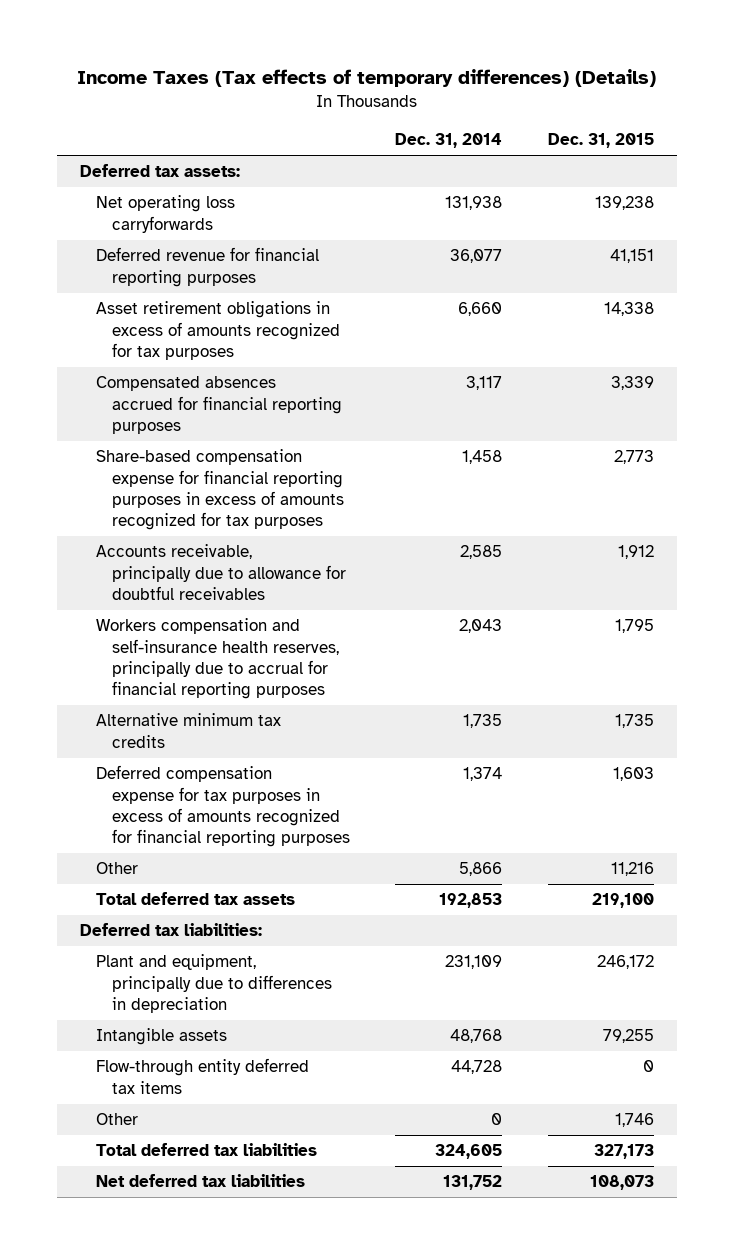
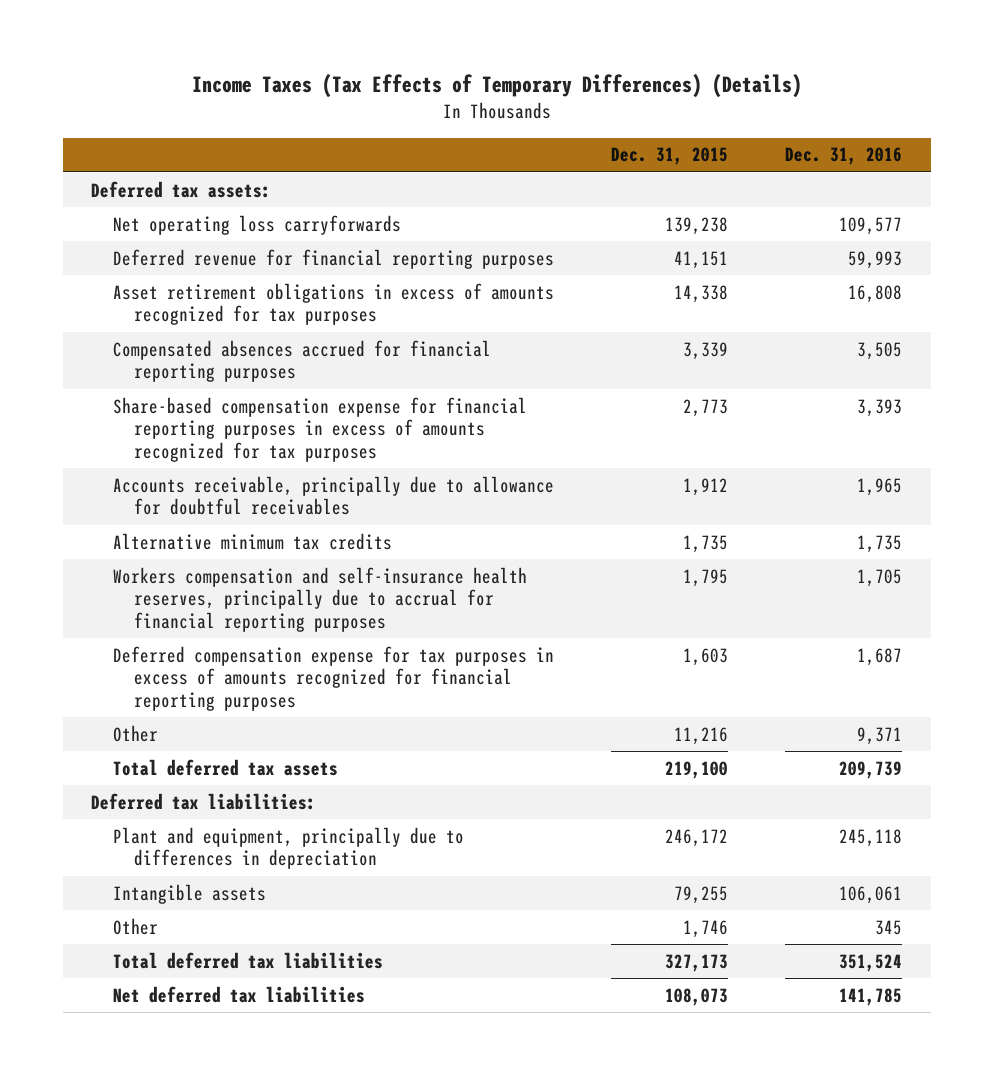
[77,68,657,87] Income Taxes (Tax effects of temporary differences) (Details) -> [191,74,802,99] Income Taxes (Tax Effects of Temporary Differences) (Details)
[395,133,503,149] Dec. 31, 2014 -> none
none -> [784,147,902,166] Dec. 31, 2016
[96,618,340,700] Workers compensation and self-insurance health reserves, principally due to accrual for financial reporting purposes -> [112,566,527,633] Workers compensation and self-insurance health reserves, principally due to accrual for financial reporting purposes
[96,1058,310,1094] Flow-through entity deferred tax items -> none

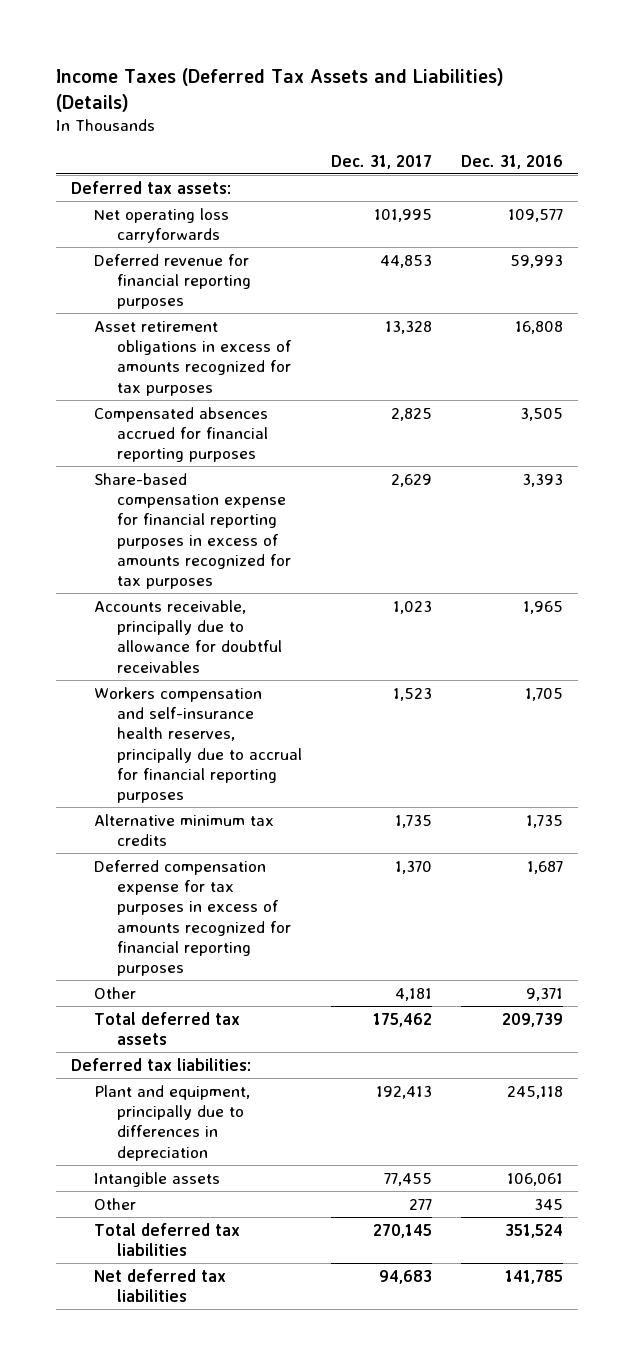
[191,74,802,99] Income Taxes (Tax Effects of Temporary Differences) (Details) -> [56,67,505,112] Income Taxes (Deferred Tax Assets and Liabilities) (Details)
[610,147,728,166] Dec. 31, 2015 -> none
none -> [331,154,433,169] Dec. 31, 2017
[112,532,392,550] Alternative minimum tax credits -> [93,813,274,846] Alternative minimum tax credits

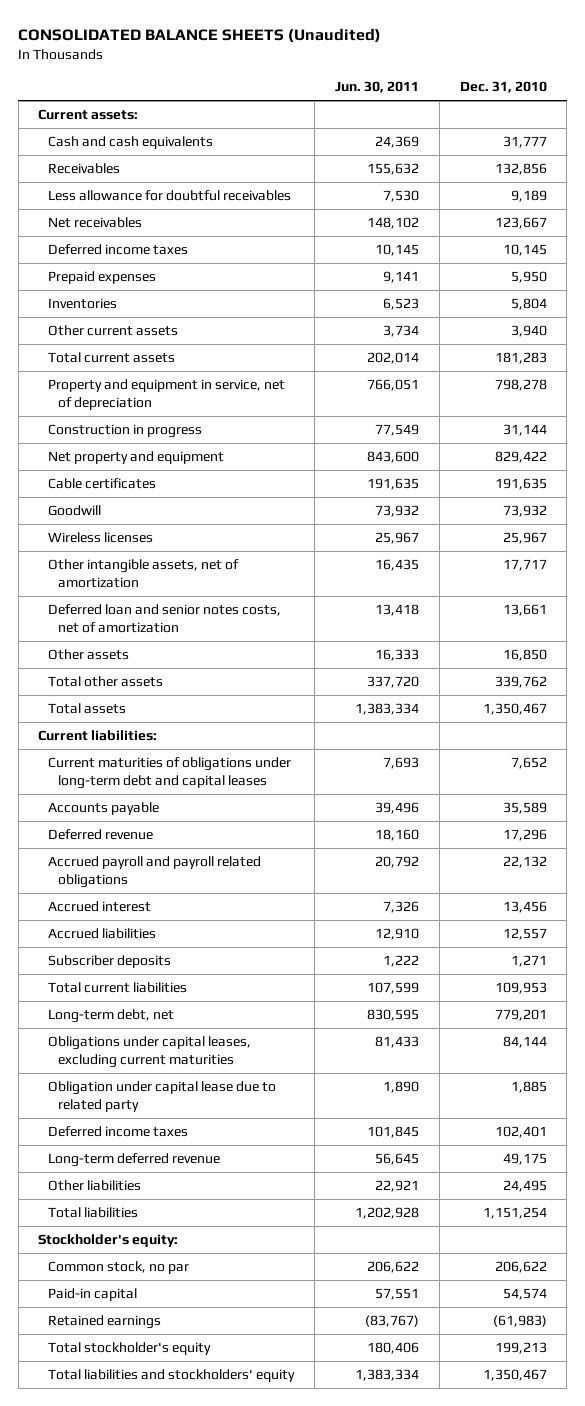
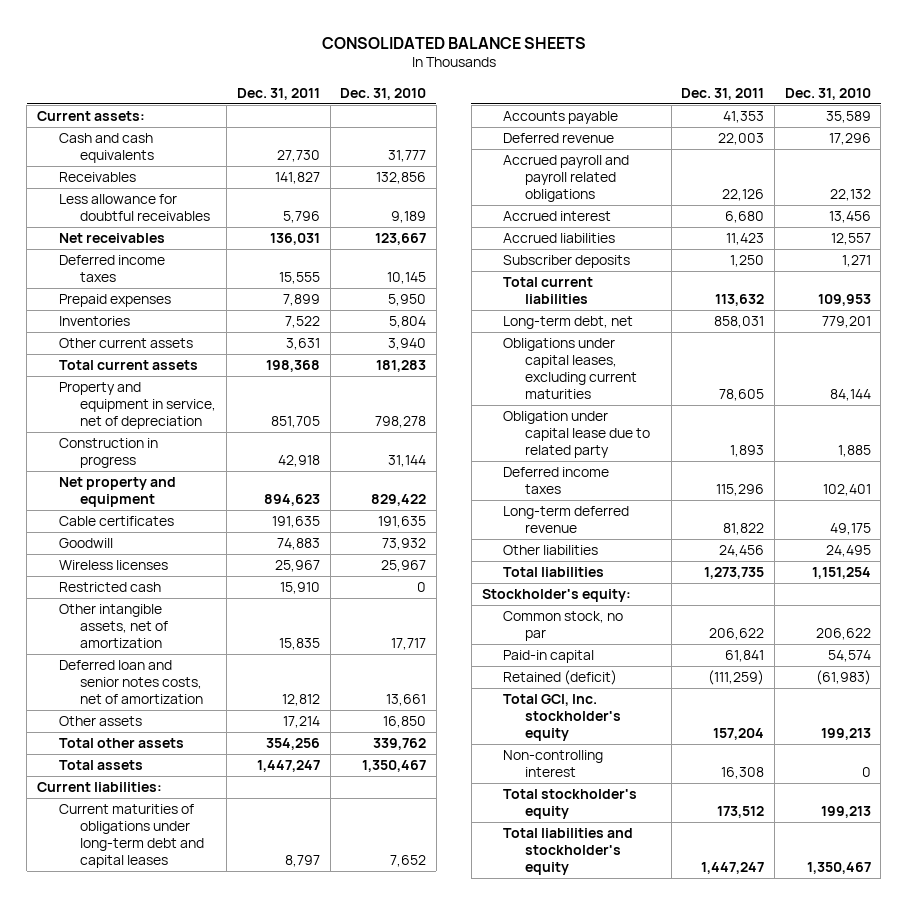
[18,28,382,44] CONSOLIDATED BALANCE SHEETS (Unaudited) -> [321,36,586,49] CONSOLIDATED BALANCE SHEETS
[335,81,420,94] Jun. 30, 2011 -> none
none -> [236,87,320,100] Dec. 31, 2011
none -> [58,582,161,593] Restricted cash
[48,1315,162,1330] Retained earnings -> [503,670,618,686] Retained (deficit)
none -> [503,694,621,742] Total GCI, Inc. stockholder's equity
none -> [503,750,604,778] Non-controlling interest
[48,1369,296,1383] Total liabilities and stockholders' equity -> [503,828,634,876] Total liabilities and stockholder's equity

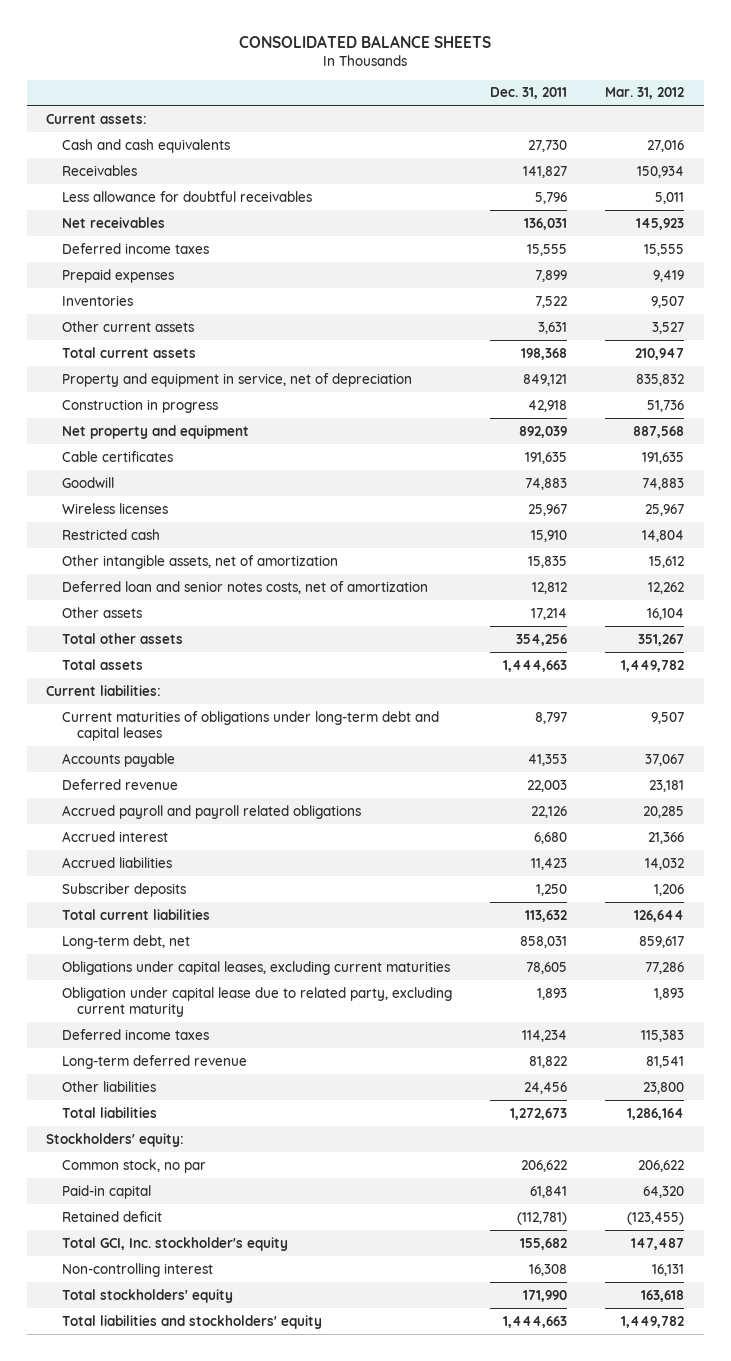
[340,87,427,100] Dec. 31, 2010 -> none
none -> [605,87,685,100] Mar. 31, 2012
[270,416,320,429] 851,705 -> [522,373,567,386] 849,121
[263,494,320,507] 894,623 -> [518,425,567,438] 892,039
[256,760,320,773] 1,447,247 -> [502,659,567,672] 1,444,663
[503,411,650,459] Obligation under capital lease due to related party -> [61,986,452,1018] Obligation under capital lease due to related party, excluding current maturity
[716,484,765,497] 115,296 -> [521,1029,567,1042] 114,234
[704,567,765,580] 1,273,735 -> [509,1107,567,1120] 1,272,673
[481,589,631,603] Stockholder's equity: -> [46,1132,185,1147] Stockholders' equity:
[503,670,618,686] Retained (deficit) -> [61,1210,162,1222] Retained deficit
[708,670,765,686] (111,259) -> [516,1211,567,1225] (112,781)
[713,728,765,741] 157,204 -> [519,1237,567,1250] 155,682
[503,789,638,820] Total stockholder's equity -> [61,1288,233,1303] Total stockholders' equity
[717,806,765,819] 173,512 -> [522,1289,567,1302] 171,990
[503,828,634,876] Total liabilities and stockholder's equity -> [61,1314,322,1329] Total liabilities and stockholders' equity
[701,862,765,875] 1,447,247 -> [502,1315,567,1328] 1,444,663

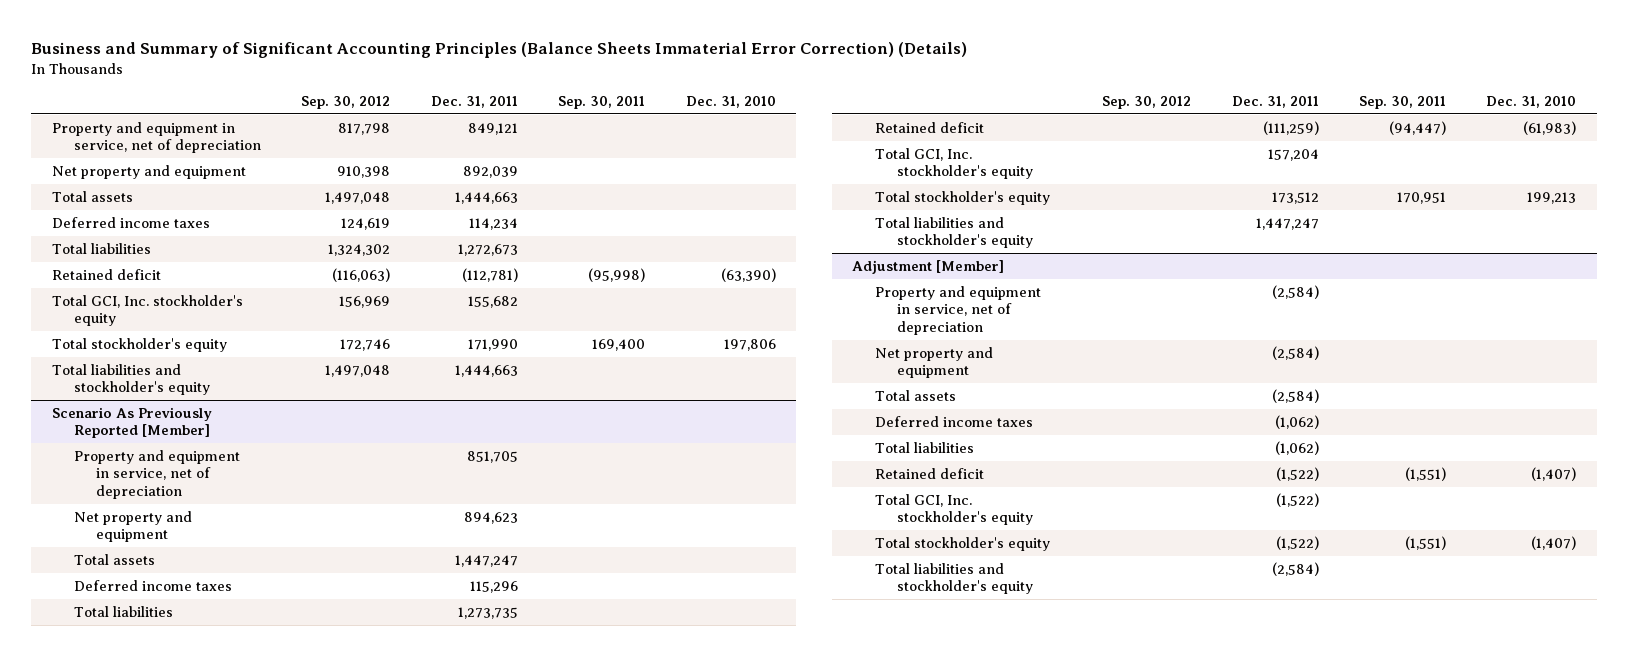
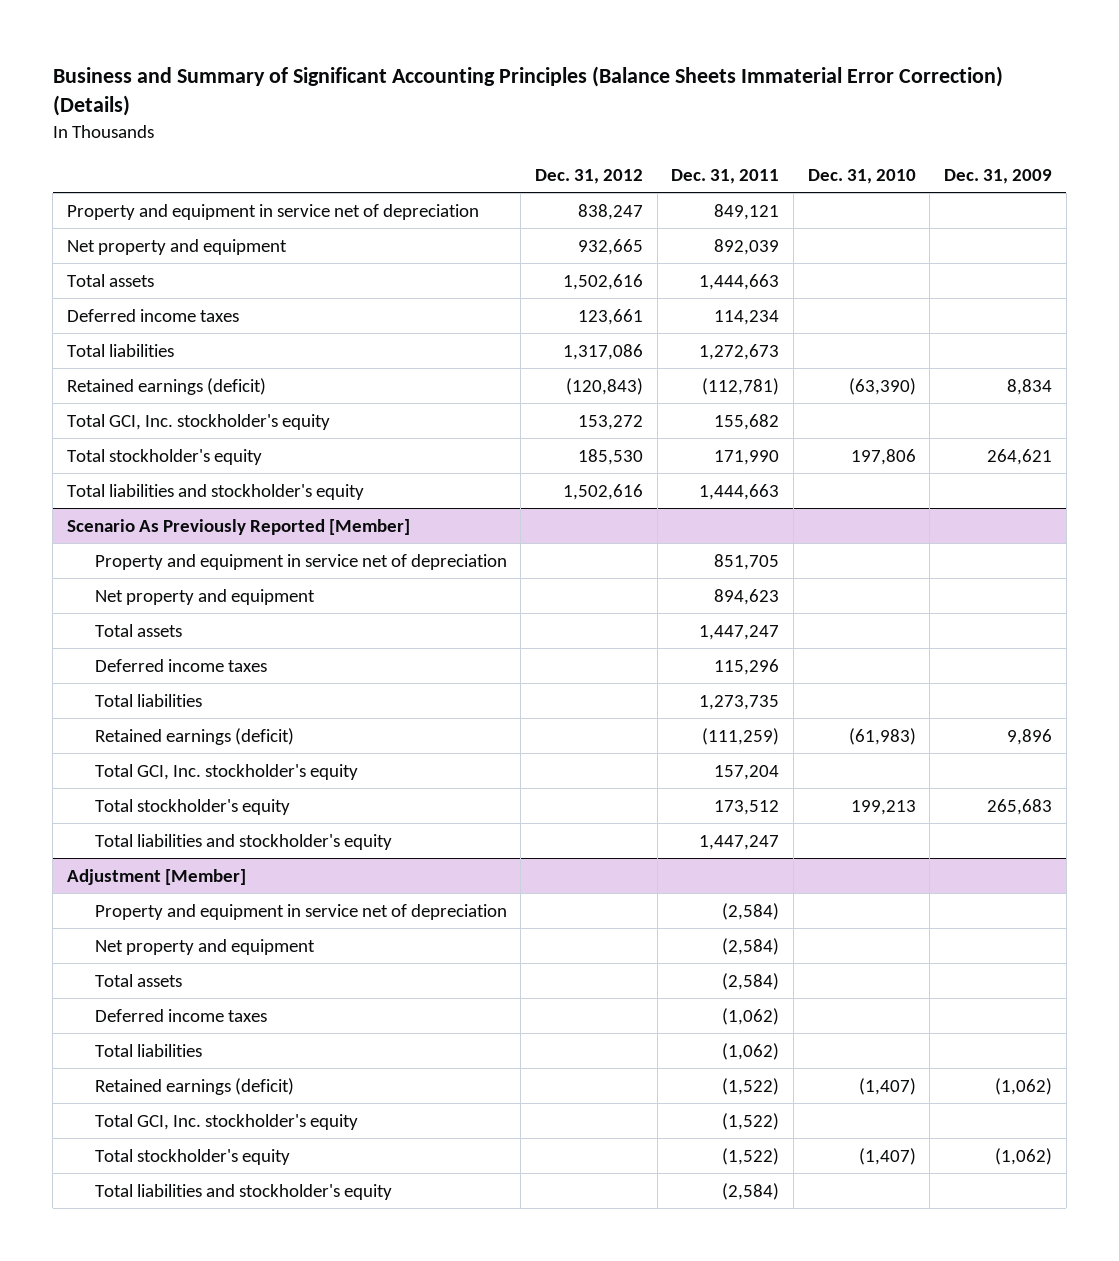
[301,96,391,110] Sep. 30, 2012 -> none
[558,96,646,110] Sep. 30, 2011 -> none
none -> [535,169,644,185] Dec. 31, 2012
none -> [944,169,1053,185] Dec. 31, 2009
[51,121,262,154] Property and equipment in service, net of depreciation -> [66,203,479,220] Property and equipment in service net of depreciation
[51,268,161,280] Retained deficit -> [66,377,266,395] Retained earnings (deficit)
[74,449,241,499] Property and equipment in service, net of depreciation -> [94,553,507,570] Property and equipment in service net of depreciation
[874,121,984,133] Retained deficit -> [94,727,294,745] Retained earnings (deficit)
[874,285,1041,335] Property and equipment in service, net of depreciation -> [94,903,507,920] Property and equipment in service net of depreciation
[874,467,984,479] Retained deficit -> [94,1077,294,1095] Retained earnings (deficit)

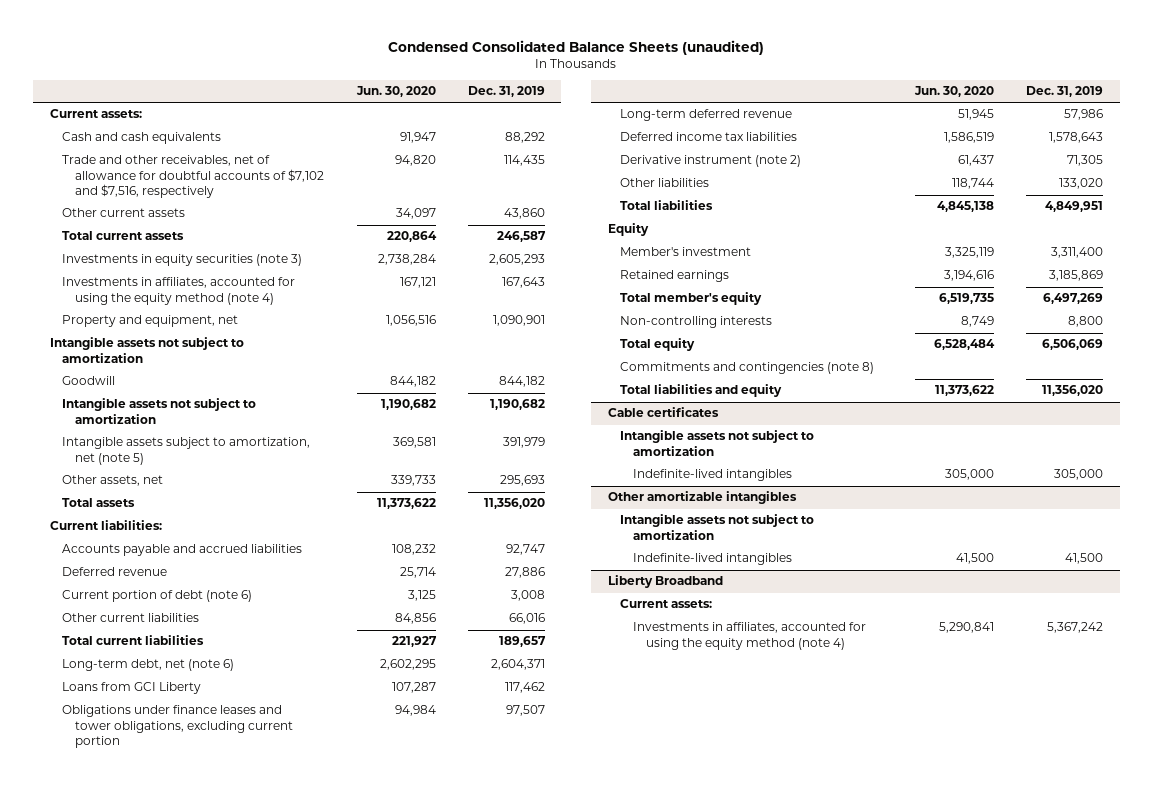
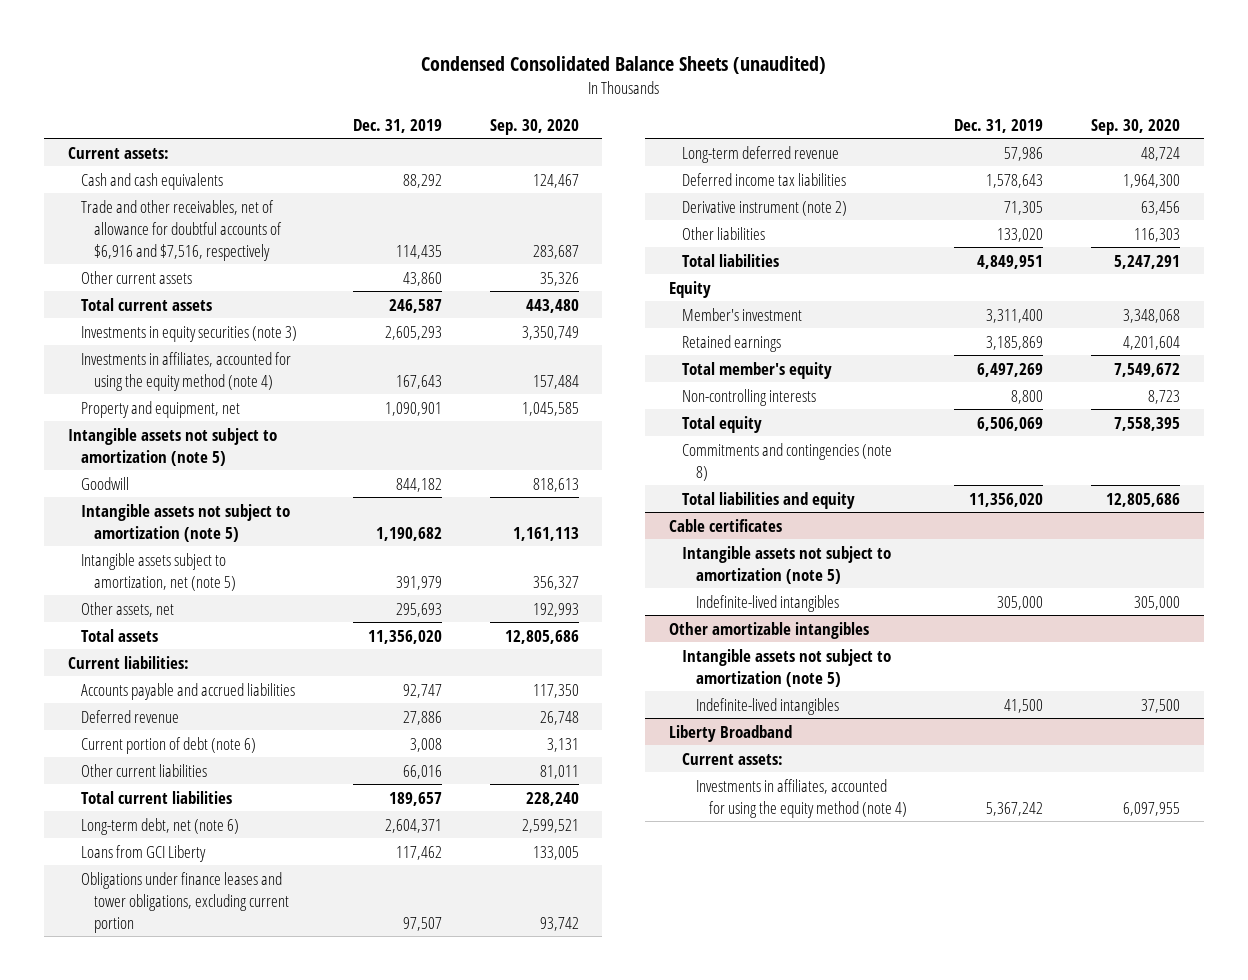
[355,86,436,98] Jun. 30, 2020 -> none
none -> [489,118,579,135] Sep. 30, 2020
[62,155,324,198] Trade and other receivables, net of allowance for doubtful accounts of $7,102 and $7,516, respectively -> [81,199,283,261] Trade and other receivables, net of allowance for doubtful accounts of $6,916 and $7,516, respectively
[49,337,244,363] Intangible assets not subject to amortization -> [67,427,277,466] Intangible assets not subject to amortization (note 5)
[62,398,257,424] Intangible assets not subject to amortization -> [81,503,291,542] Intangible assets not subject to amortization (note 5)
[620,430,815,456] Intangible assets not subject to amortization -> [682,545,892,584] Intangible assets not subject to amortization (note 5)
[620,514,815,540] Intangible assets not subject to amortization -> [682,648,892,687] Intangible assets not subject to amortization (note 5)

